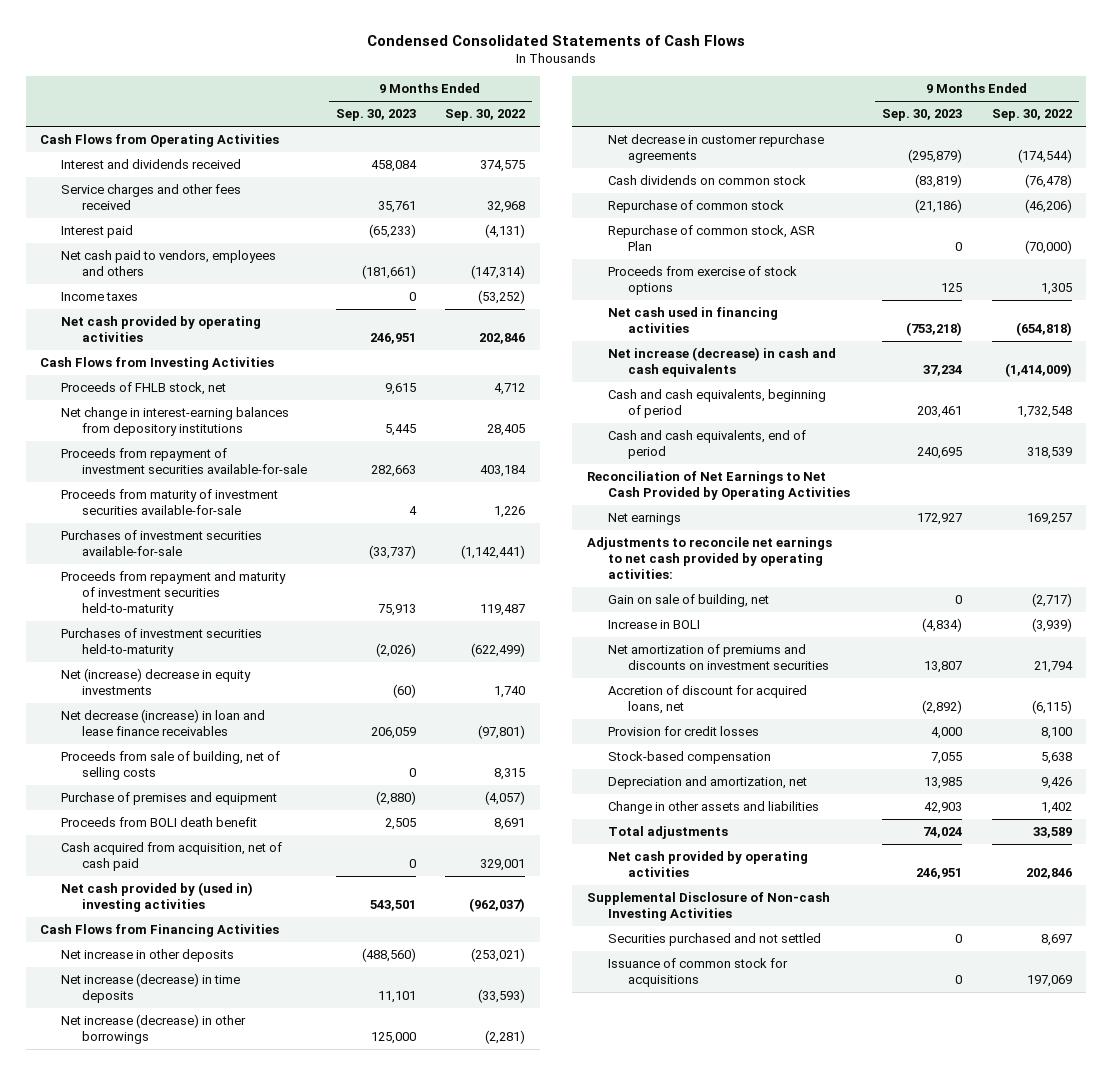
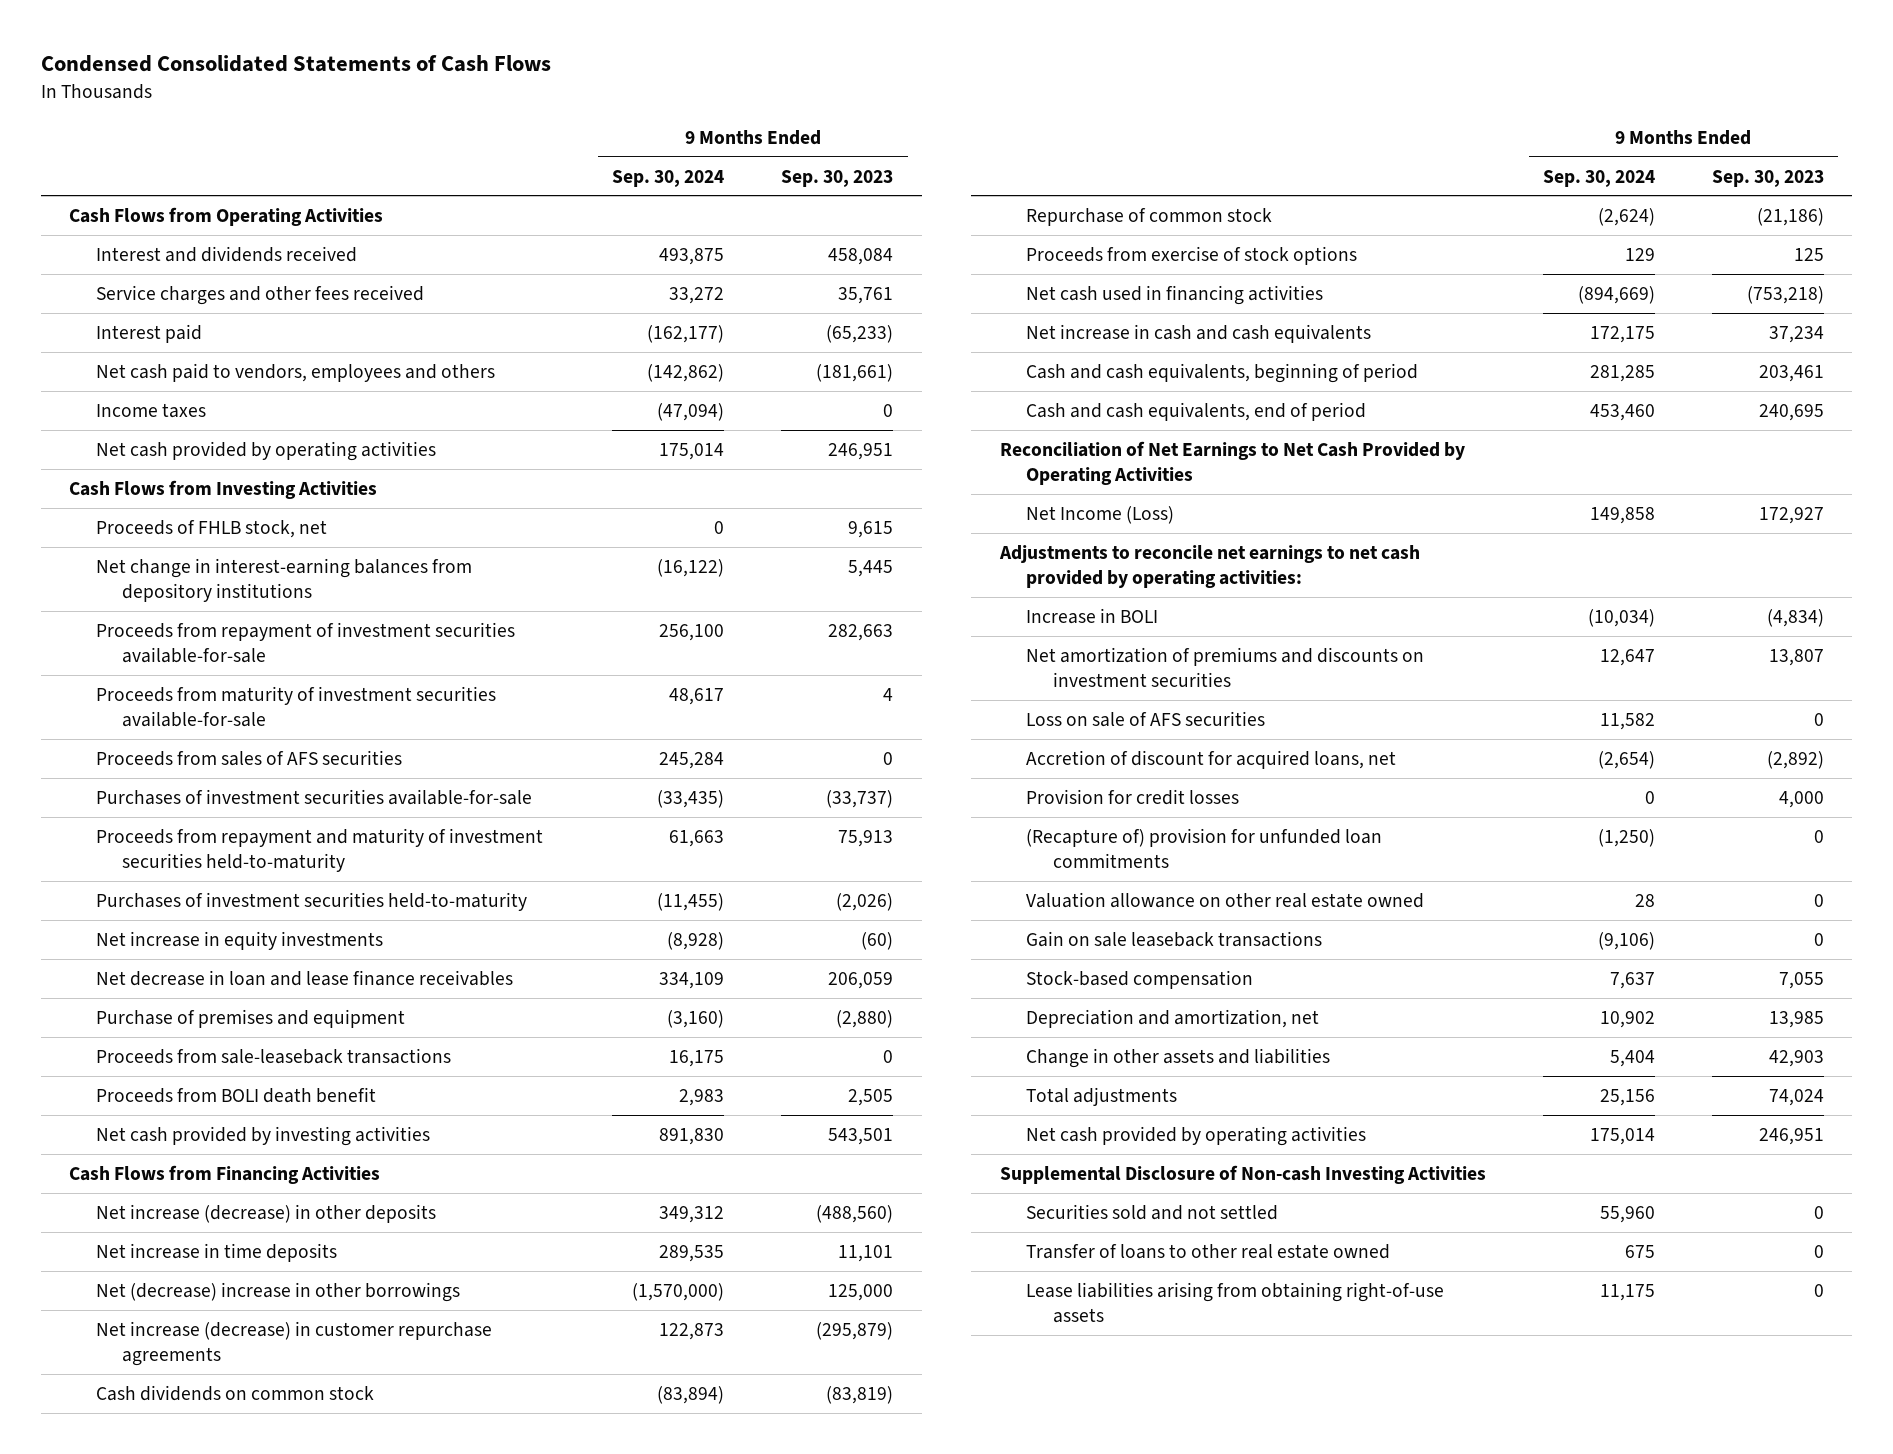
[445,109,526,122] Sep. 30, 2022 -> none
none -> [612,169,725,187] Sep. 30, 2024
none -> [95,749,402,766] Proceeds from sales of AFS securities
[60,751,280,780] Proceeds from sale of building, net of selling costs -> none
[60,668,251,695] Net (increase) decrease in equity investments -> [95,930,383,950] Net increase in equity investments
[60,709,265,736] Net decrease (increase) in loan and lease finance receivables -> [95,969,513,986] Net decrease in loan and lease finance receivables
none -> [95,1047,451,1064] Proceeds from sale-leaseback transactions
[60,842,282,871] Cash acquired from acquisition, net of cash paid -> none
[60,882,253,912] Net cash provided by (used in) investing activities -> [95,1125,430,1146] Net cash provided by investing activities
[60,949,234,963] Net increase in other deposits -> [95,1203,436,1223] Net increase (decrease) in other deposits
[60,973,240,1003] Net increase (decrease) in time deposits -> [95,1242,337,1262] Net increase in time deposits
[60,1014,246,1044] Net increase (decrease) in other borrowings -> [95,1281,460,1302] Net (decrease) increase in other borrowings
[607,134,824,163] Net decrease in customer repurchase agreements -> [95,1320,492,1367] Net increase (decrease) in customer repurchase agreements
[607,225,815,251] Repurchase of common stock, ASR Plan -> none
[607,347,836,377] Net increase (decrease) in cash and cash equivalents -> [1026,323,1372,343] Net increase in cash and cash equivalents
[607,513,681,526] Net earnings -> [1026,505,1175,524] Net Income (Loss)
[607,594,769,608] Gain on sale of building, net -> none
none -> [1026,710,1266,727] Loss on sale of AFS securities
none -> [1026,827,1383,869] (Recapture of) provision for unfunded loan commitments
none -> [1026,891,1425,908] Valuation allowance on other real estate owned
none -> [1026,930,1323,947] Gain on sale leaseback transactions
[607,958,788,987] Issuance of common stock for acquisitions -> none
[607,933,821,947] Securities purchased and not settled -> [1026,1203,1279,1220] Securities sold and not settled
none -> [1026,1243,1391,1259] Transfer of loans to other real estate owned
none -> [1026,1281,1445,1324] Lease liabilities arising from obtaining right-of-use assets

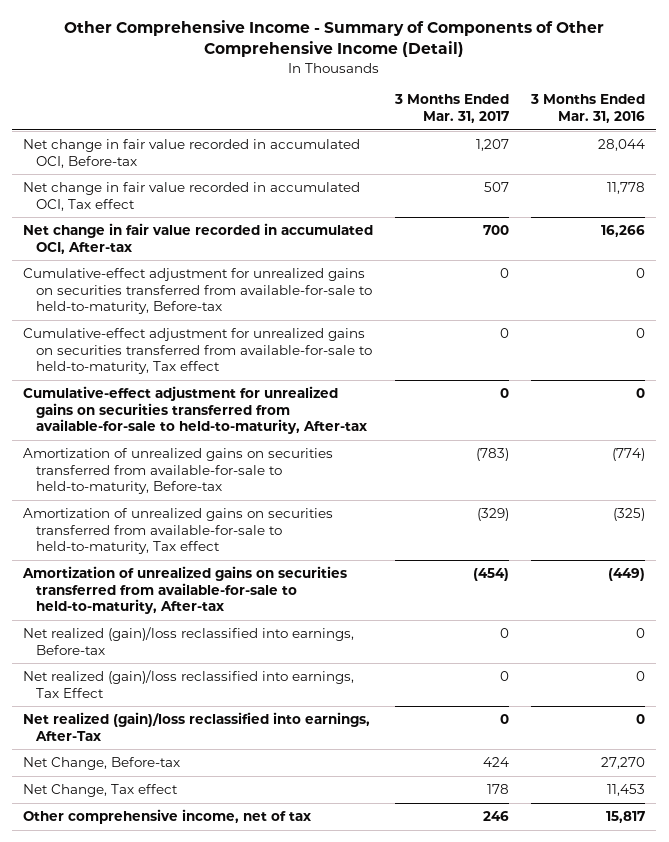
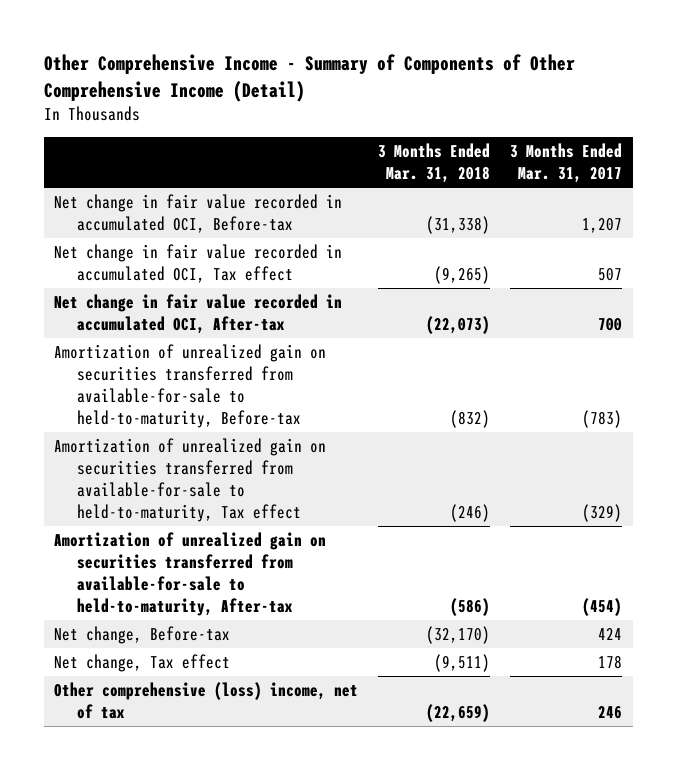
[530,94,646,123] 3 Months Ended Mar. 31, 2016 -> none
none -> [378,142,491,183] 3 Months Ended Mar. 31, 2018
[23,268,372,314] Cumulative-effect adjustment for unrealized gains on securities transferred from available-for-sale to held-to-maturity, Before-tax -> none
[23,328,372,374] Cumulative-effect adjustment for unrealized gains on securities transferred from available-for-sale to held-to-maturity, Tax effect -> none
[23,386,367,434] Cumulative-effect adjustment for unrealized gains on securities transferred from available-for-sale to held-to-maturity, After-tax -> none
[23,627,355,655] Net realized (gain)/loss reclassified into earnings, Before-tax -> none
[23,670,355,698] Net realized (gain)/loss reclassified into earnings, Tax Effect -> none
[23,712,371,741] Net realized (gain)/loss reclassified into earnings, After-Tax -> none
[23,448,334,494] Amortization of unrealized gains on securities transferred from available-for-sale to held-to-maturity, Before-tax -> [53,344,326,428] Amortization of unrealized gain on securities transferred from available-for-sale to held-to-maturity, Before-tax
[23,508,334,554] Amortization of unrealized gains on securities transferred from available-for-sale to held-to-maturity, Tax effect -> [53,438,326,522] Amortization of unrealized gain on securities transferred from available-for-sale to held-to-maturity, Tax effect
[22,566,348,614] Amortization of unrealized gains on securities transferred from available-for-sale to held-to-maturity, After-tax -> [53,532,326,616] Amortization of unrealized gain on securities transferred from available-for-sale to held-to-maturity, After-tax
[23,757,181,771] Net Change, Before-tax -> [53,626,230,645] Net change, Before-tax
[23,784,179,798] Net Change, Tax effect -> [53,654,230,673] Net change, Tax effect
[23,809,312,825] Other comprehensive income, net of tax -> [53,682,358,719] Other comprehensive (loss) income, net of tax

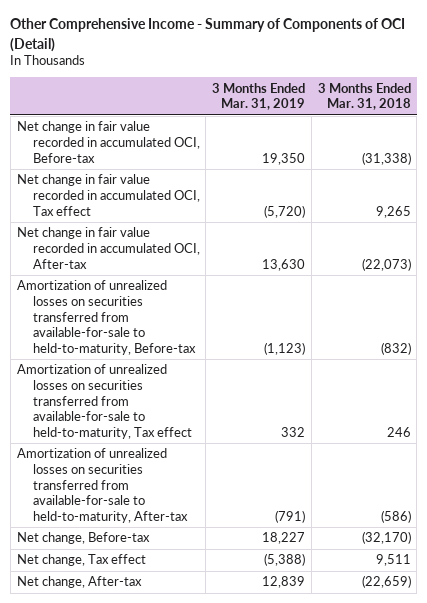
[43,54,575,102] Other Comprehensive Income - Summary of Components of Other Comprehensive Income (Detail) -> [10,18,406,52] Other Comprehensive Income - Summary of Components of OCI (Detail)
[510,142,623,183] 3 Months Ended Mar. 31, 2017 -> none
none -> [212,82,306,111] 3 Months Ended Mar. 31, 2019
[434,265,491,284] (9,265) -> [375,205,411,218] 9,265
[53,344,326,428] Amortization of unrealized gain on securities transferred from available-for-sale to held-to-maturity, Before-tax -> [16,280,196,355] Amortization of unrealized losses on securities transferred from available-for-sale to held-to-maturity, Before-tax
[53,438,326,522] Amortization of unrealized gain on securities transferred from available-for-sale to held-to-maturity, Tax effect -> [16,364,192,439] Amortization of unrealized losses on securities transferred from available-for-sale to held-to-maturity, Tax effect
[450,503,491,522] (246) -> [386,426,411,437] 246
[53,532,326,616] Amortization of unrealized gain on securities transferred from available-for-sale to held-to-maturity, After-tax -> [16,448,188,523] Amortization of unrealized losses on securities transferred from available-for-sale to held-to-maturity, After-tax
[434,654,491,673] (9,511) -> [375,554,411,567] 9,511
[53,682,358,719] Other comprehensive (loss) income, net of tax -> [16,576,142,589] Net change, After-tax

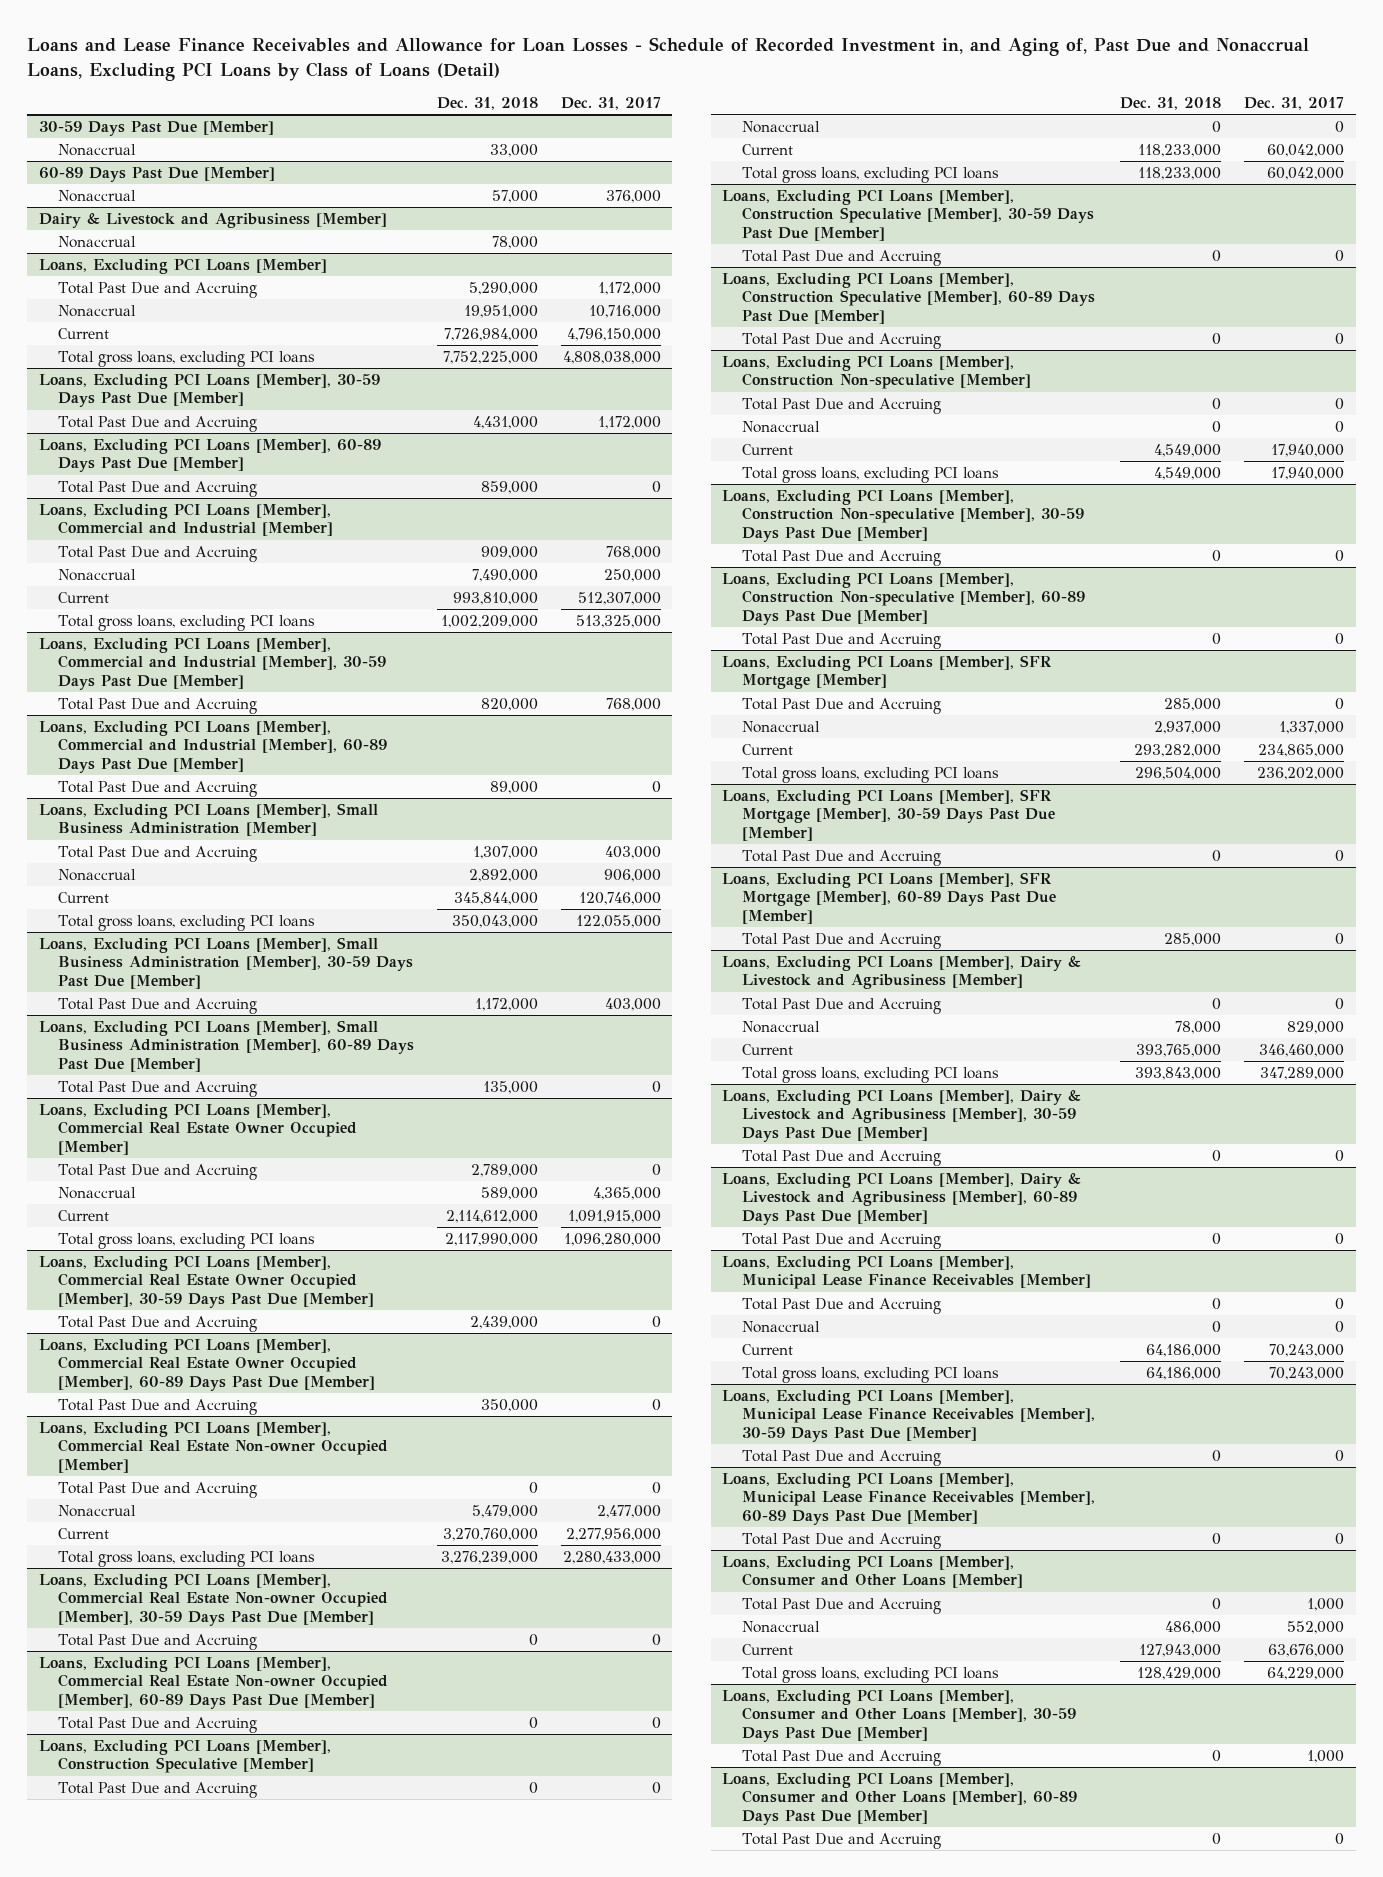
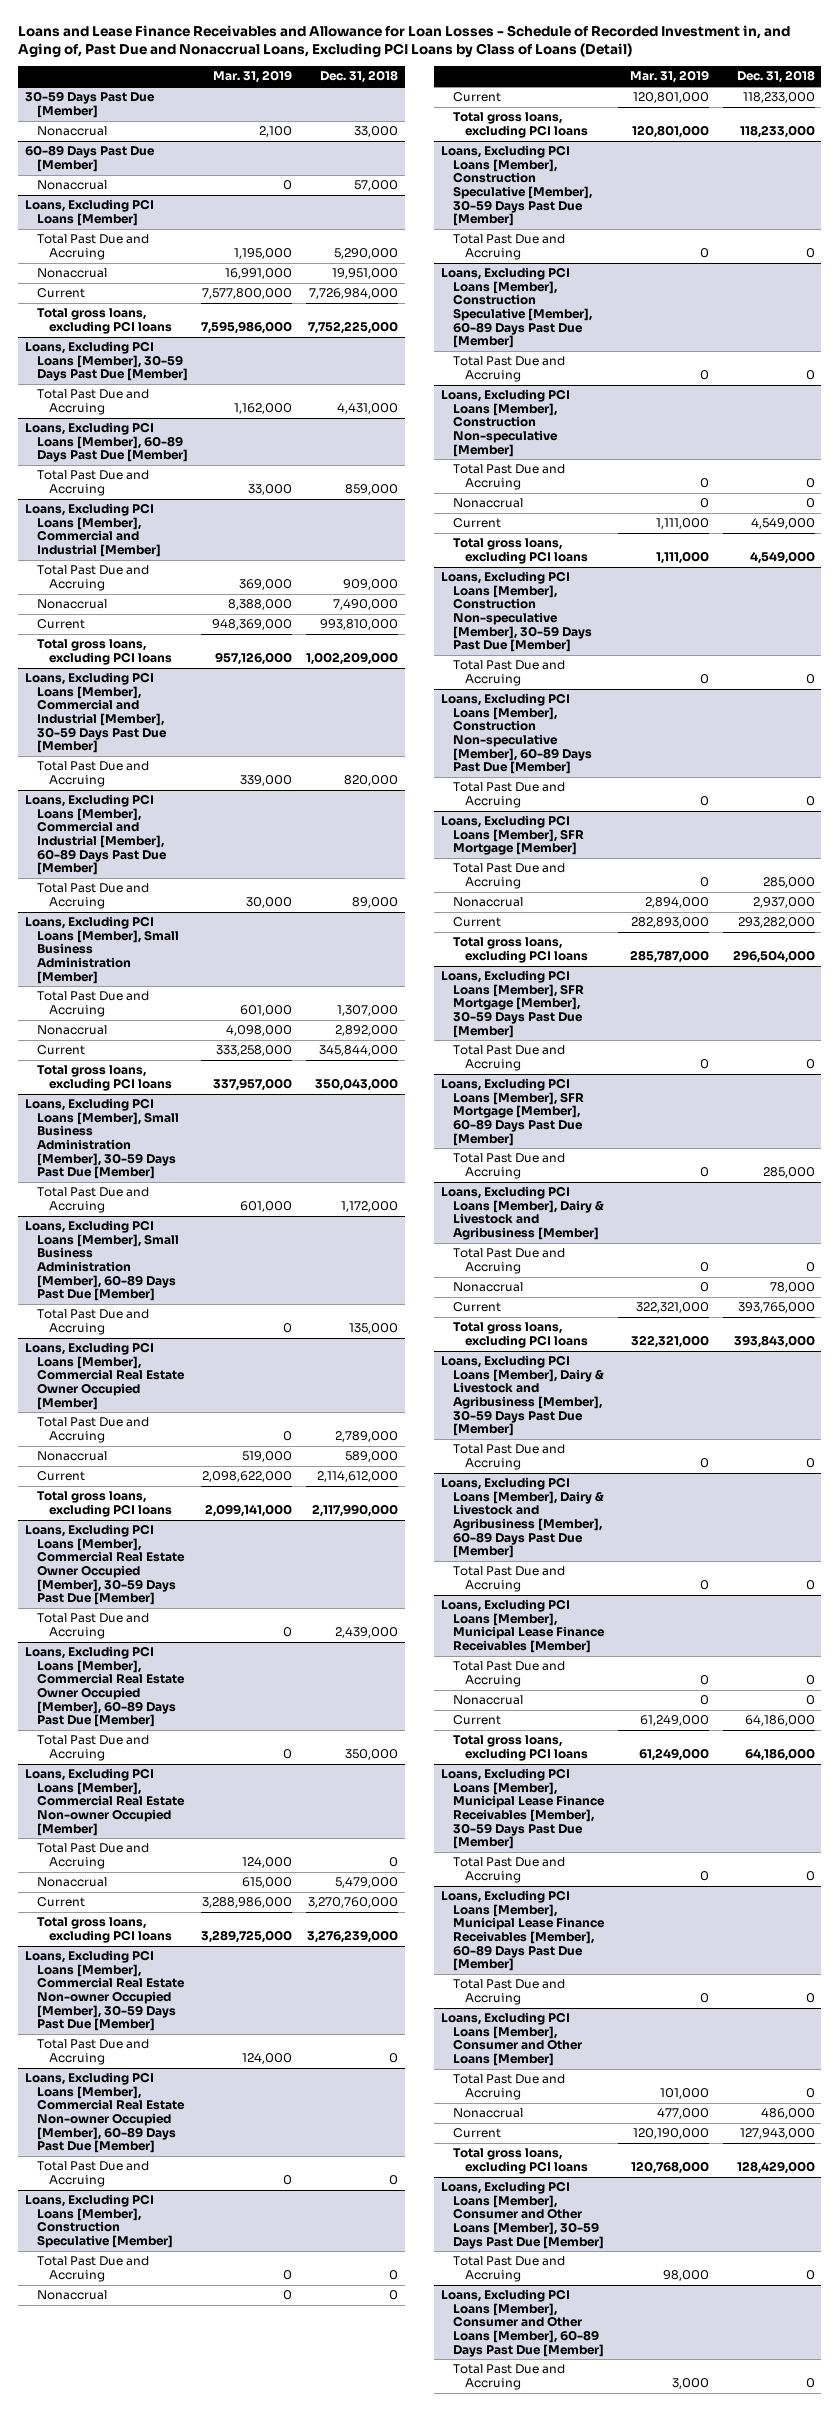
[560,97,661,111] Dec. 31, 2017 -> none
none -> [213,70,293,84] Mar. 31, 2019
[38,212,387,228] Dairy & Livestock and Agribusiness [Member] -> none
[57,235,136,248] Nonaccrual -> none

